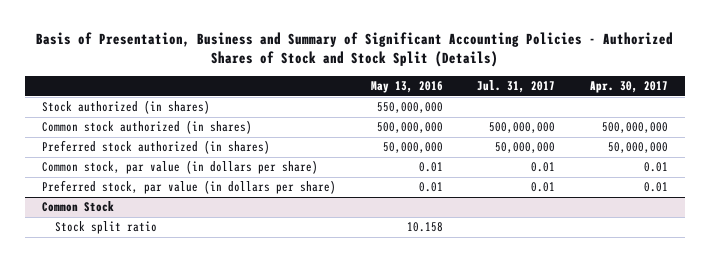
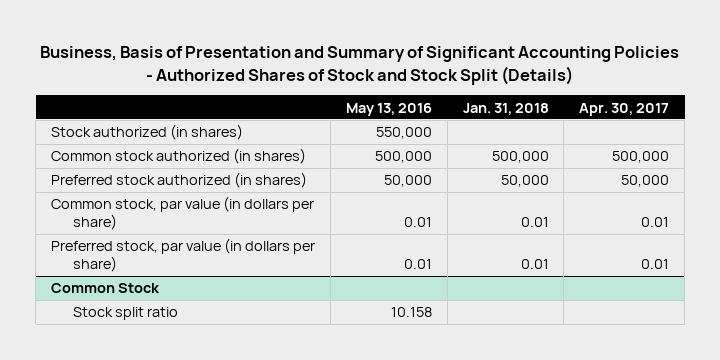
[36,32,674,68] Basis of Presentation, Business and Summary of Significant Accounting Policies - Authorized Shares of Stock and Stock Split (Details) -> [40,46,680,85] Business, Basis of Presentation and Summary of Significant Accounting Policies - Authorized Shares of Stock and Stock Split (Details)
[477,80,556,94] Jul. 31, 2017 -> none
none -> [462,102,549,115] Jan. 31, 2018
[376,102,443,114] 550,000,000 -> [375,127,432,140] 550,000
[376,122,443,134] 500,000,000 -> [374,151,432,164] 500,000
[602,122,669,134] 500,000,000 -> [612,151,670,164] 500,000
[382,142,443,154] 50,000,000 -> [383,175,432,188] 50,000
[608,142,669,154] 50,000,000 -> [621,175,670,188] 50,000

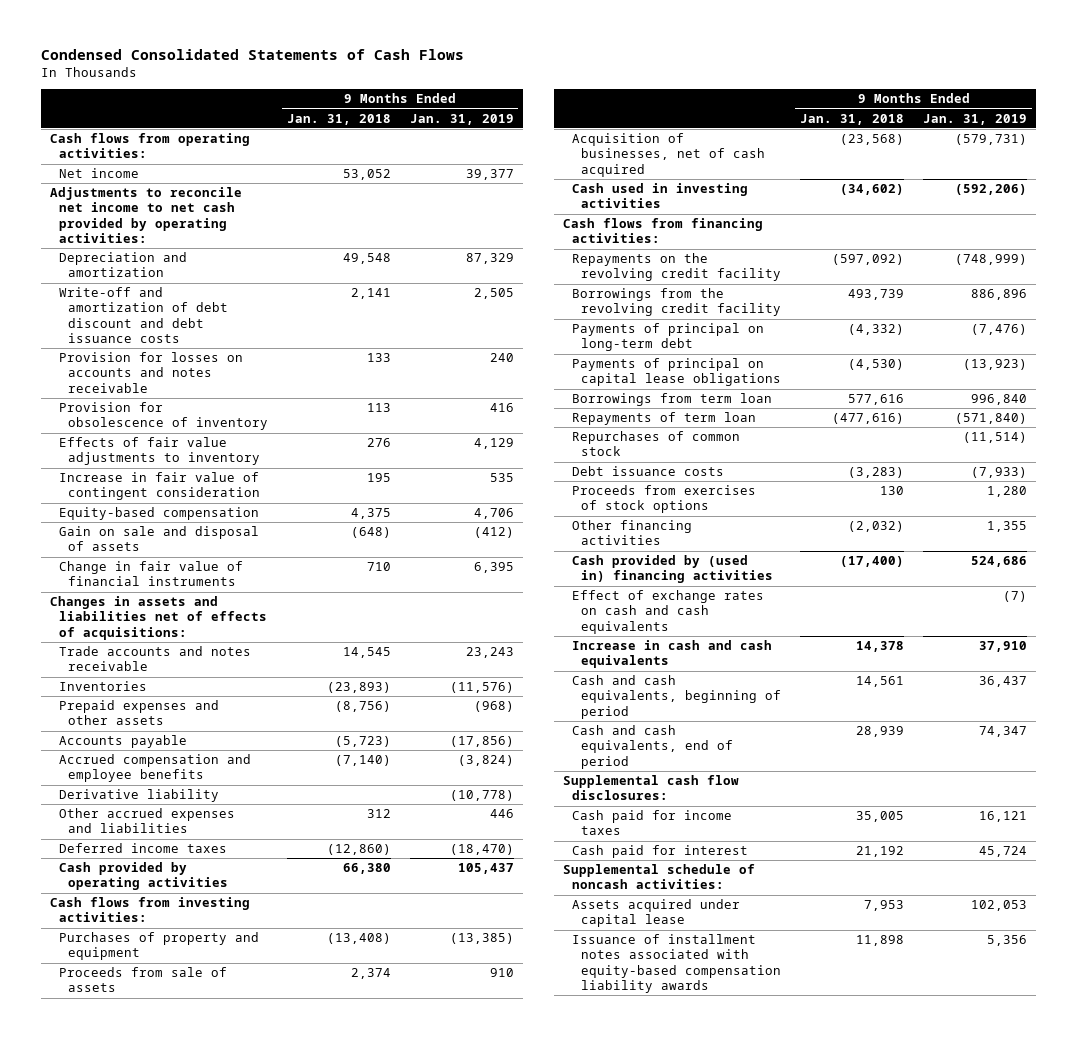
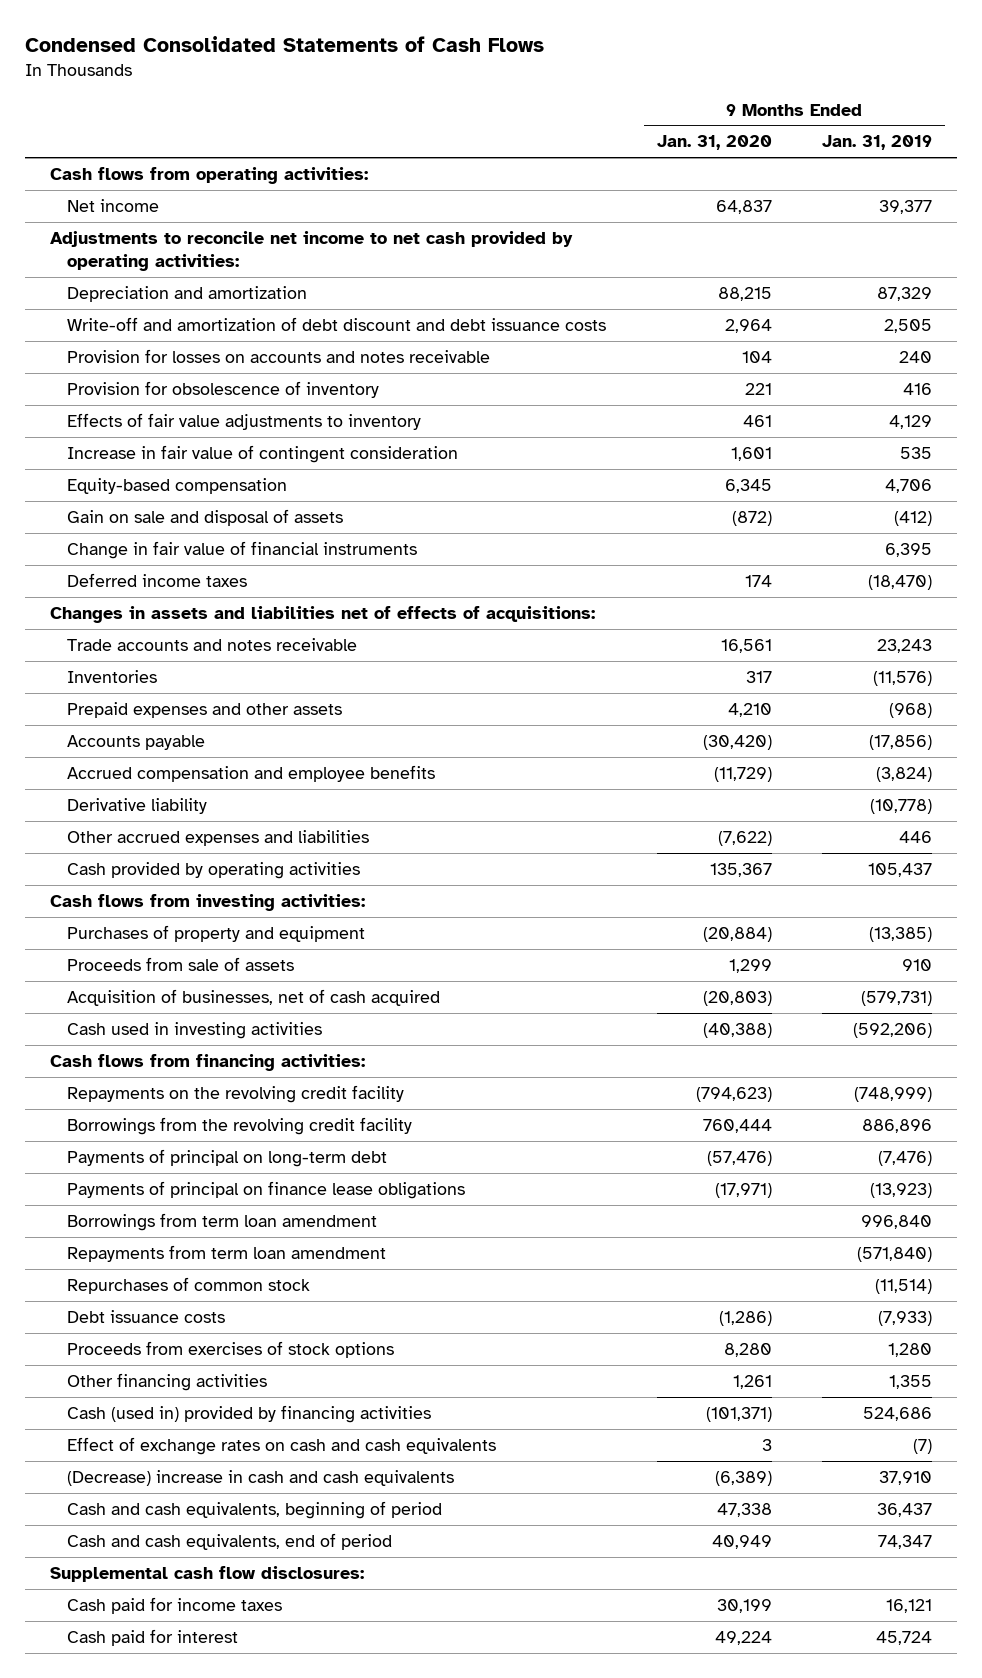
[286,113,391,125] Jan. 31, 2018 -> none
none -> [656,135,772,151] Jan. 31, 2020
[58,843,227,854] Deferred income taxes -> [67,572,248,587] Deferred income taxes
[572,358,782,387] Payments of principal on capital lease obligations -> [67,1180,466,1199] Payments of principal on finance lease obligations
[572,393,773,407] Borrowings from term loan -> [67,1212,378,1231] Borrowings from term loan amendment
[572,412,757,426] Repayments of term loan -> [67,1244,387,1262] Repayments from term loan amendment
[572,555,774,584] Cash provided by (used in) financing activities -> [67,1404,432,1423] Cash (used in) provided by financing activities
[572,640,773,669] Increase in cash and cash equivalents -> [67,1469,455,1486] (Decrease) increase in cash and cash equivalents
[563,864,756,890] Supplemental schedule of noncash activities: -> none
[572,899,741,928] Assets acquired under capital lease -> none
[572,934,782,994] Issuance of installment notes associated with equity-based compensation liability awards -> none

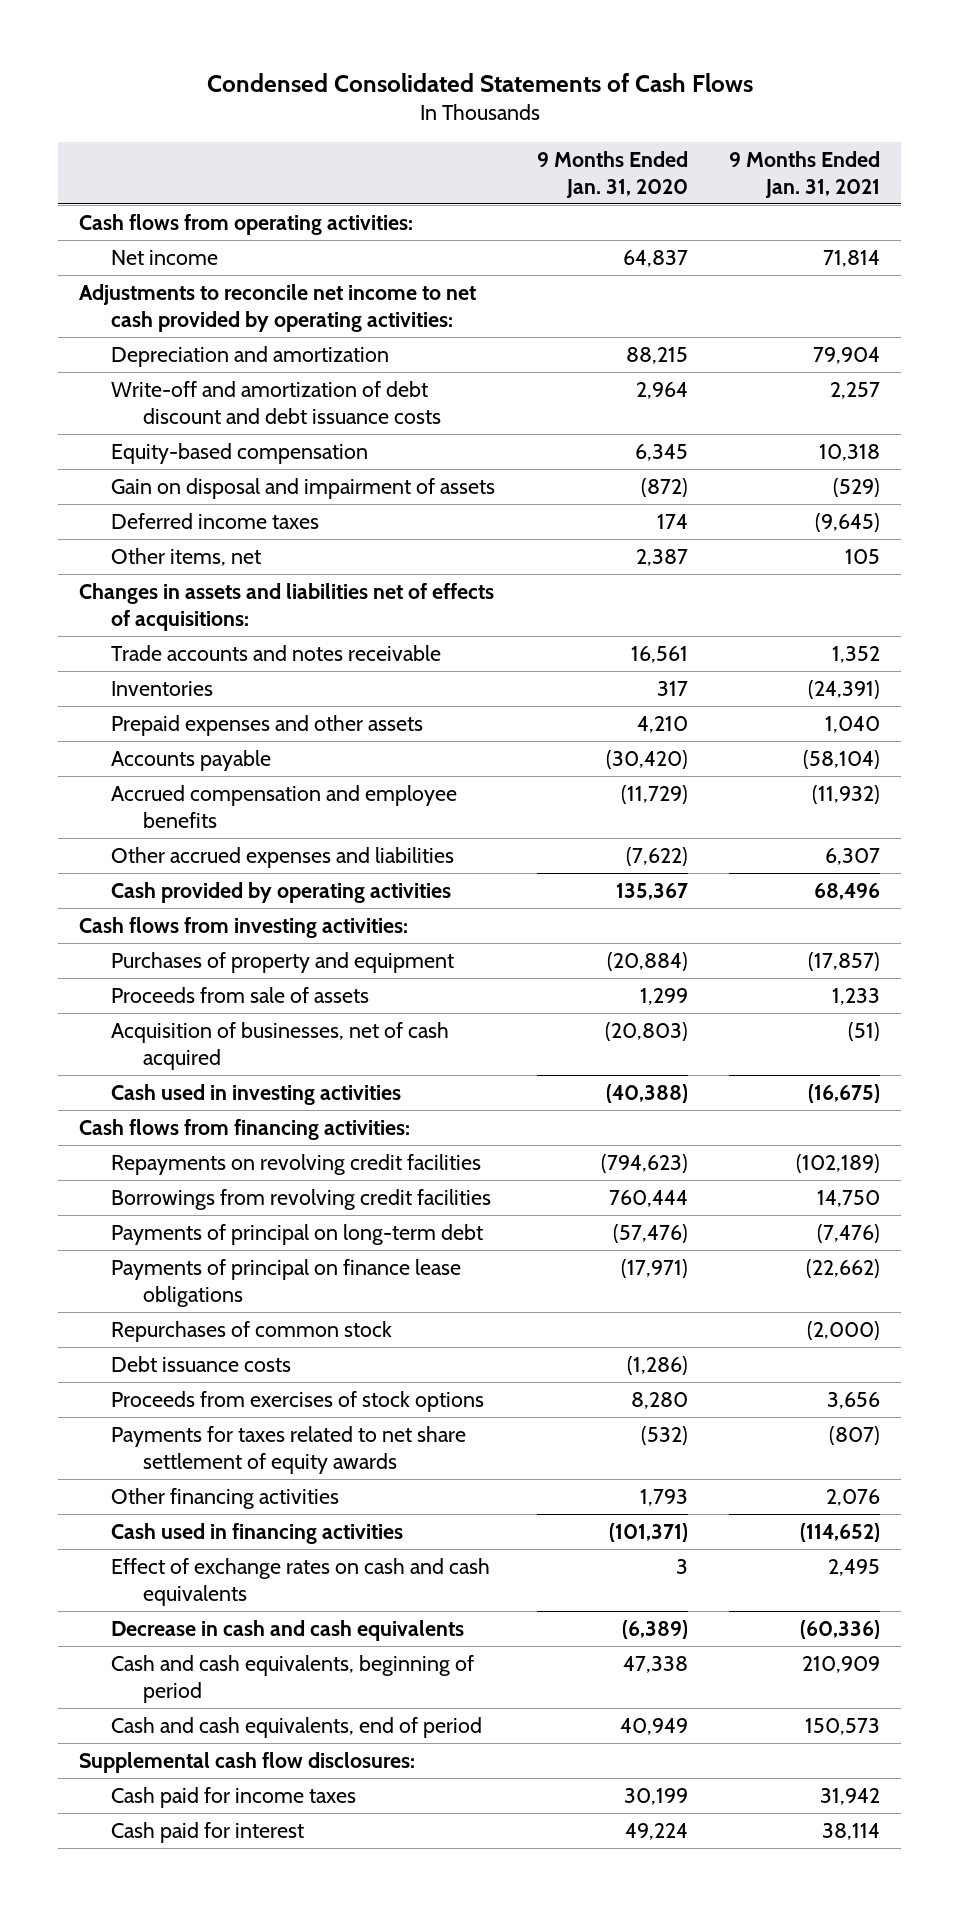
[822,135,933,151] Jan. 31, 2019 -> none
none -> [729,150,881,198] 9 Months Ended Jan. 31, 2021
[67,348,491,363] Provision for losses on accounts and notes receivable -> none
[67,380,380,398] Provision for obsolescence of inventory -> none
[67,412,422,430] Effects of fair value adjustments to inventory -> none
[67,444,459,463] Increase in fair value of contingent consideration -> none
[67,540,418,559] Change in fair value of financial instruments -> none
[67,508,344,526] Gain on sale and disposal of assets -> [111,477,496,499] Gain on disposal and impairment of assets
none -> [111,547,262,566] Other items, net
[67,797,208,814] Derivative liability -> none
[67,1084,405,1103] Repayments on the revolving credit facility -> [111,1153,482,1175] Repayments on revolving credit facilities
[67,1116,413,1135] Borrowings from the revolving credit facility -> [111,1188,492,1210] Borrowings from revolving credit facilities
[67,1212,378,1231] Borrowings from term loan amendment -> none
[67,1244,387,1262] Repayments from term loan amendment -> none
none -> [111,1425,467,1474] Payments for taxes related to net share settlement of equity awards
[732,1374,772,1389] 1,261 -> [639,1488,688,1506] 1,793
[67,1404,432,1423] Cash (used in) provided by financing activities -> [111,1522,404,1544] Cash used in financing activities
[67,1469,455,1486] (Decrease) increase in cash and cash equivalents -> [111,1619,465,1641] Decrease in cash and cash equivalents

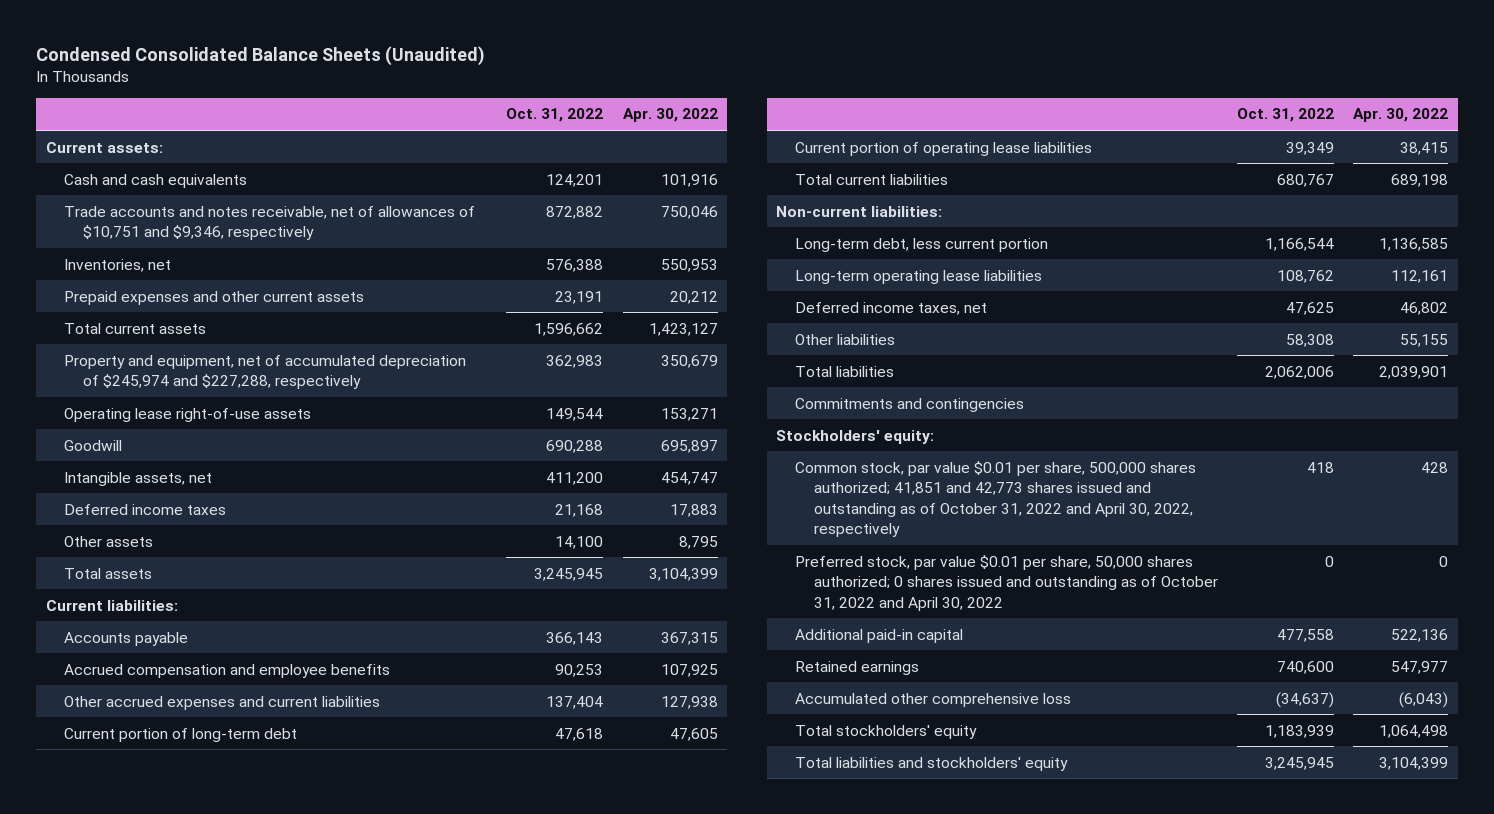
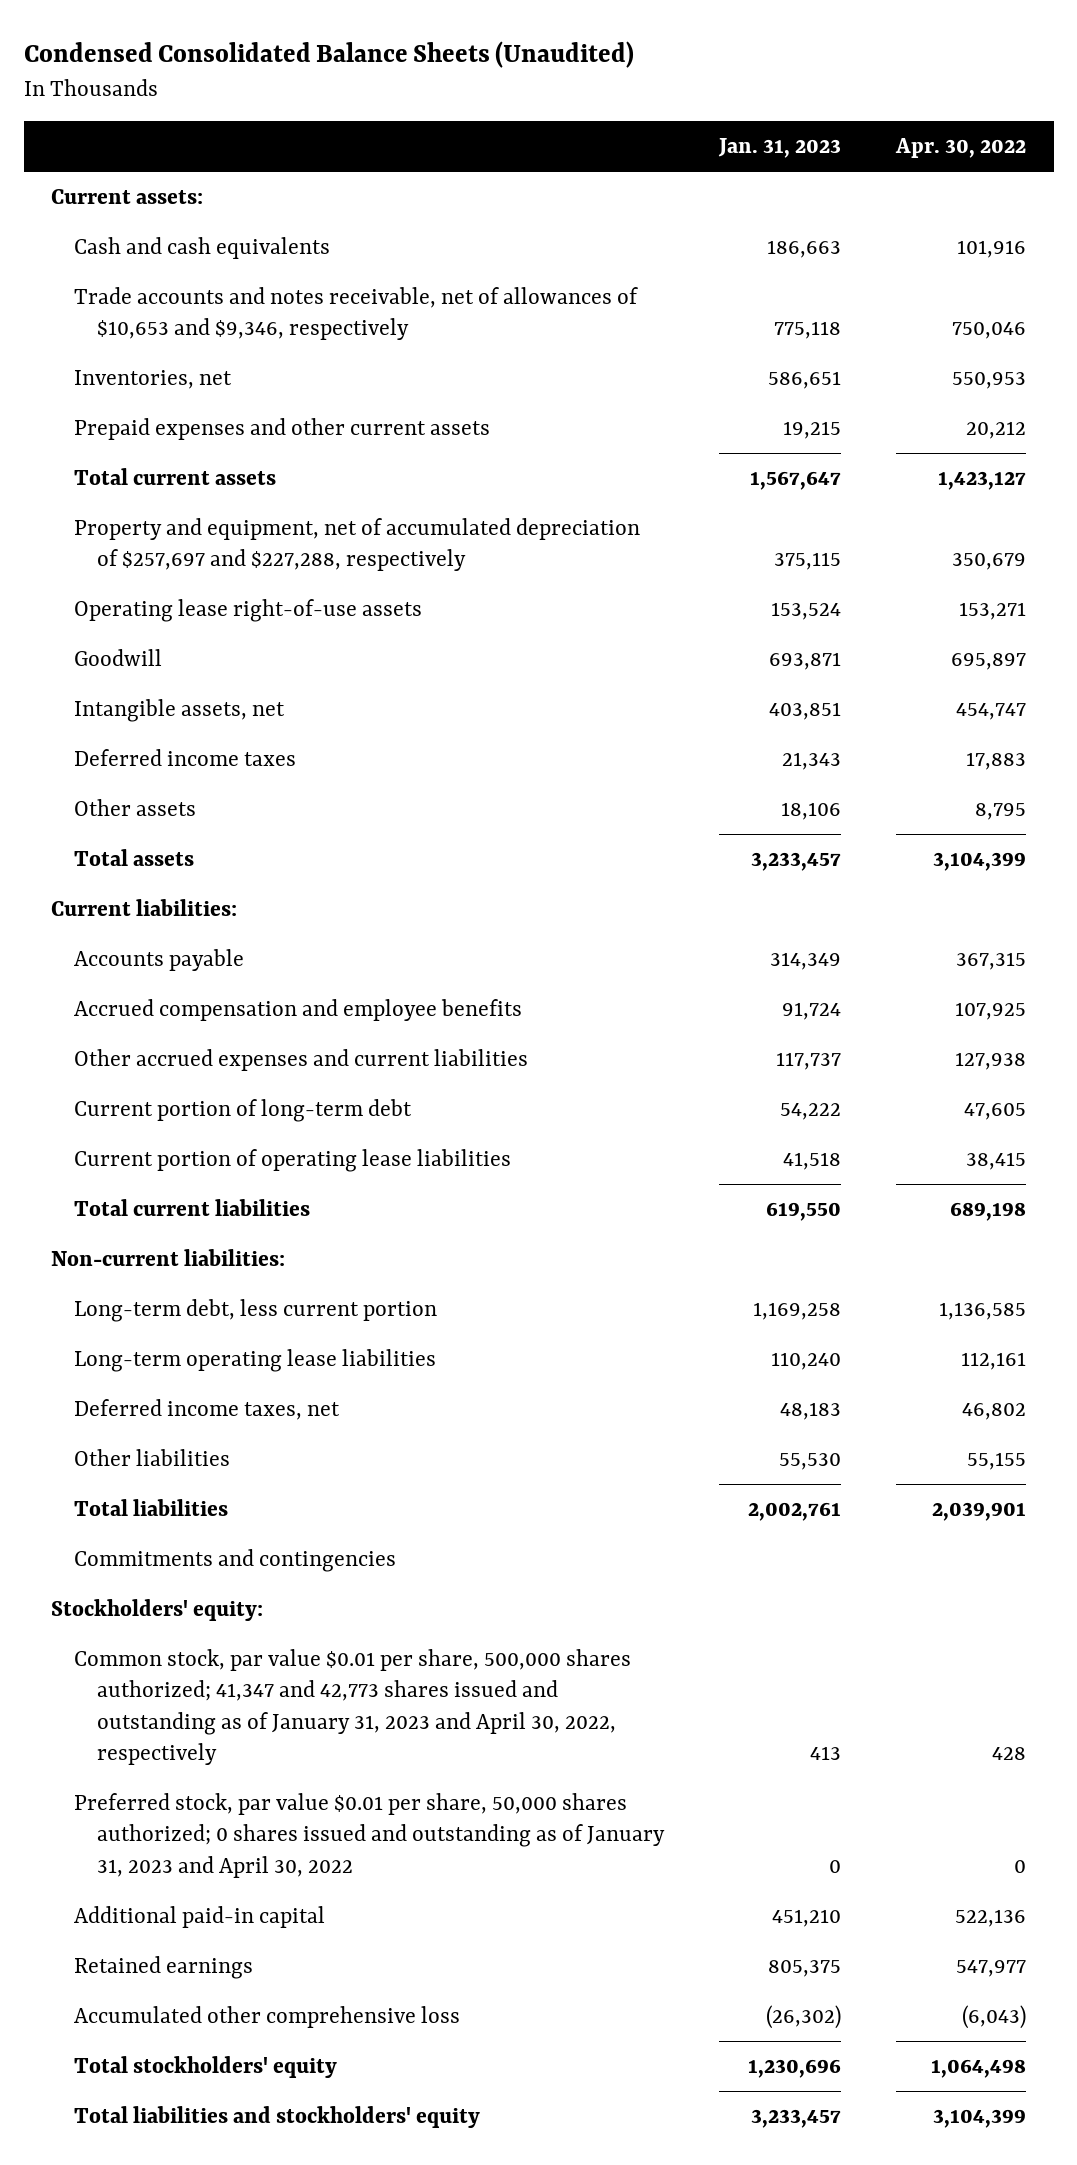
[506,108,604,123] Oct. 31, 2022 -> none
none -> [717,138,841,159] Jan. 31, 2023
[64,205,476,241] Trade accounts and notes receivable, net of allowances of $10,751 and $9,346, respectively -> [73,287,638,341] Trade accounts and notes receivable, net of allowances of $10,653 and $9,346, respectively
[64,354,467,390] Property and equipment, net of accumulated depreciation of $245,974 and $227,288, respectively -> [73,518,640,572] Property and equipment, net of accumulated depreciation of $257,697 and $227,288, respectively
[794,460,1196,537] Common stock, par value $0.01 per share, 500,000 shares authorized; 41,851 and 42,773 shares issued and outstanding as of October 31, 2022 and April 30, 2022, respectively -> [73,1649,631,1765] Common stock, par value $0.01 per share, 500,000 shares authorized; 41,347 and 42,773 shares issued and outstanding as of January 31, 2023 and April 30, 2022, respectively
[794,554,1218,611] Preferred stock, par value $0.01 per share, 50,000 shares authorized; 0 shares issued and outstanding as of October 31, 2022 and April 30, 2022 -> [73,1793,665,1878] Preferred stock, par value $0.01 per share, 50,000 shares authorized; 0 shares issued and outstanding as of January 31, 2023 and April 30, 2022

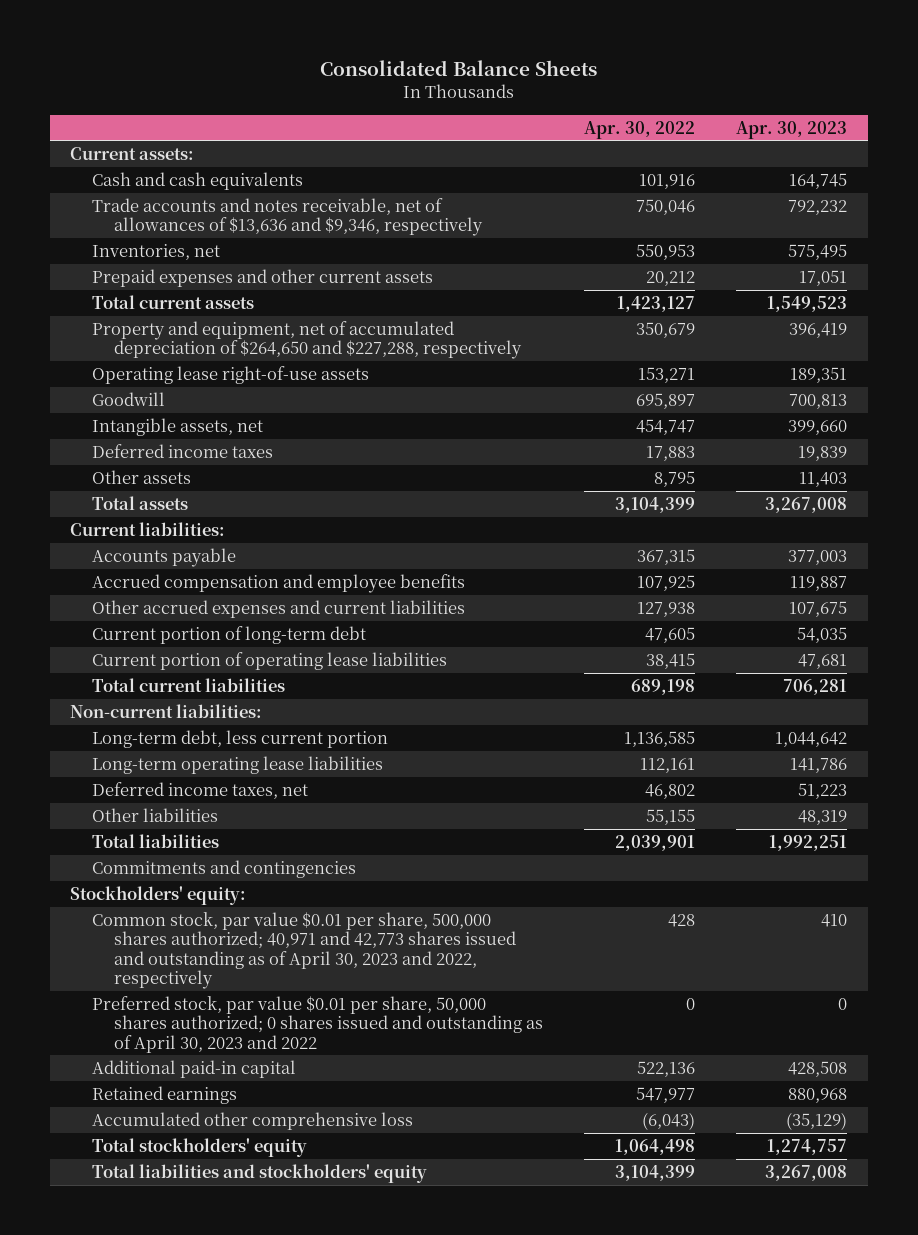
[23,41,634,69] Condensed Consolidated Balance Sheets (Unaudited) -> [319,59,597,76] Consolidated Balance Sheets
[717,138,841,159] Jan. 31, 2023 -> none
none -> [736,120,848,139] Apr. 30, 2023
[73,287,638,341] Trade accounts and notes receivable, net of allowances of $10,653 and $9,346, respectively -> [92,197,483,237] Trade accounts and notes receivable, net of allowances of $13,636 and $9,346, respectively
[73,518,640,572] Property and equipment, net of accumulated depreciation of $257,697 and $227,288, respectively -> [92,320,522,360] Property and equipment, net of accumulated depreciation of $264,650 and $227,288, respectively
[73,1649,631,1765] Common stock, par value $0.01 per share, 500,000 shares authorized; 41,347 and 42,773 shares issued and outstanding as of January 31, 2023 and April 30, 2022, respectively -> [92,911,516,990] Common stock, par value $0.01 per share, 500,000 shares authorized; 40,971 and 42,773 shares issued and outstanding as of April 30, 2023 and 2022, respectively
[73,1793,665,1878] Preferred stock, par value $0.01 per share, 50,000 shares authorized; 0 shares issued and outstanding as of January 31, 2023 and April 30, 2022 -> [92,995,543,1053] Preferred stock, par value $0.01 per share, 50,000 shares authorized; 0 shares issued and outstanding as of April 30, 2023 and 2022

